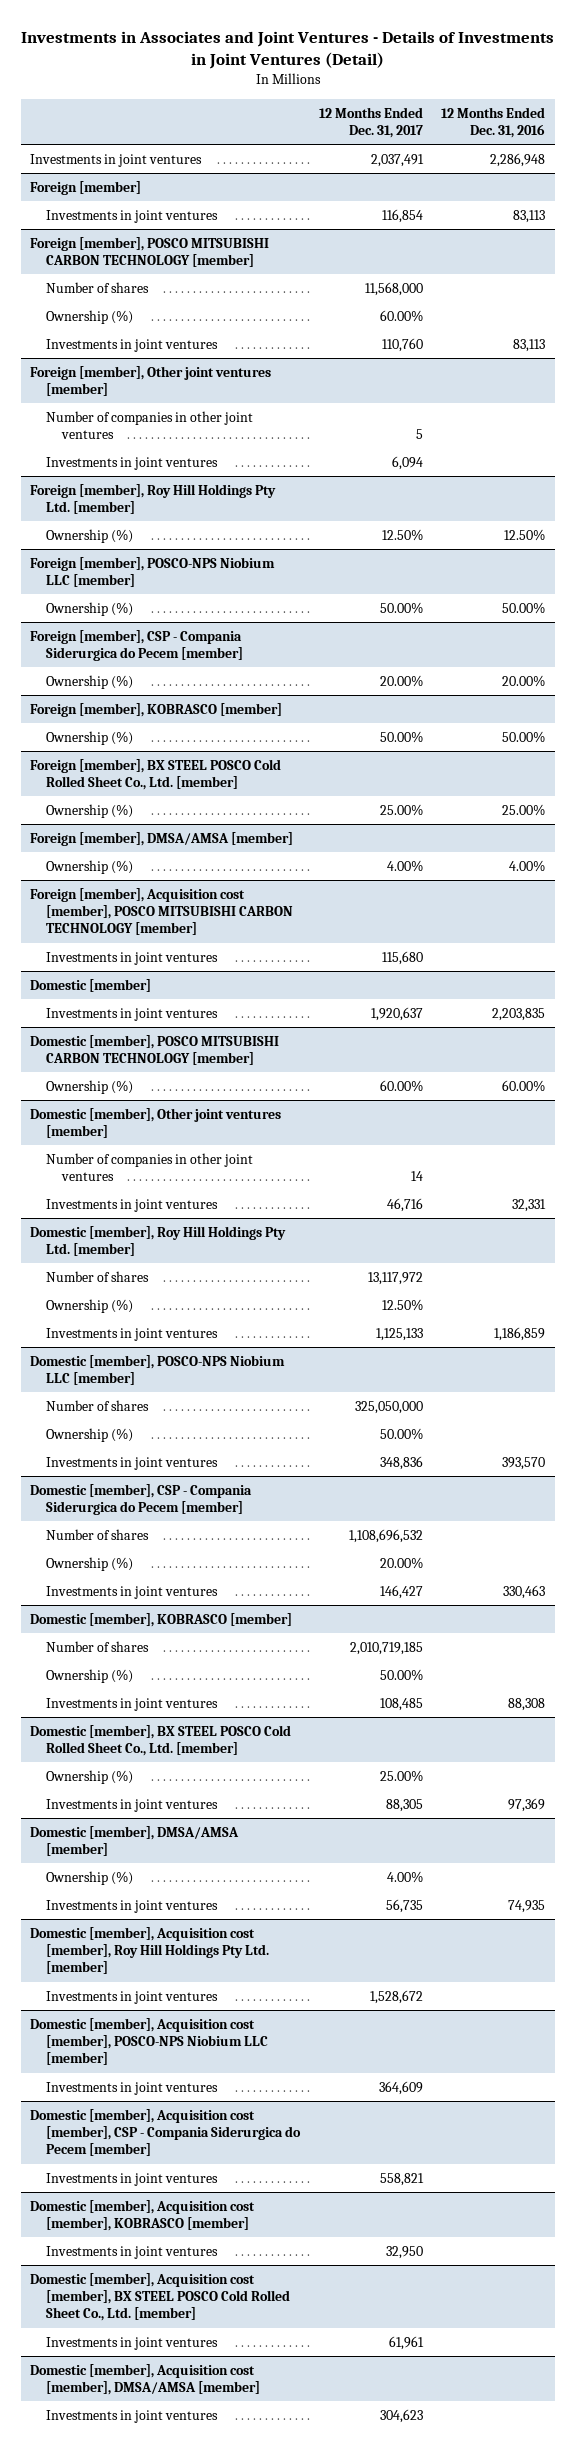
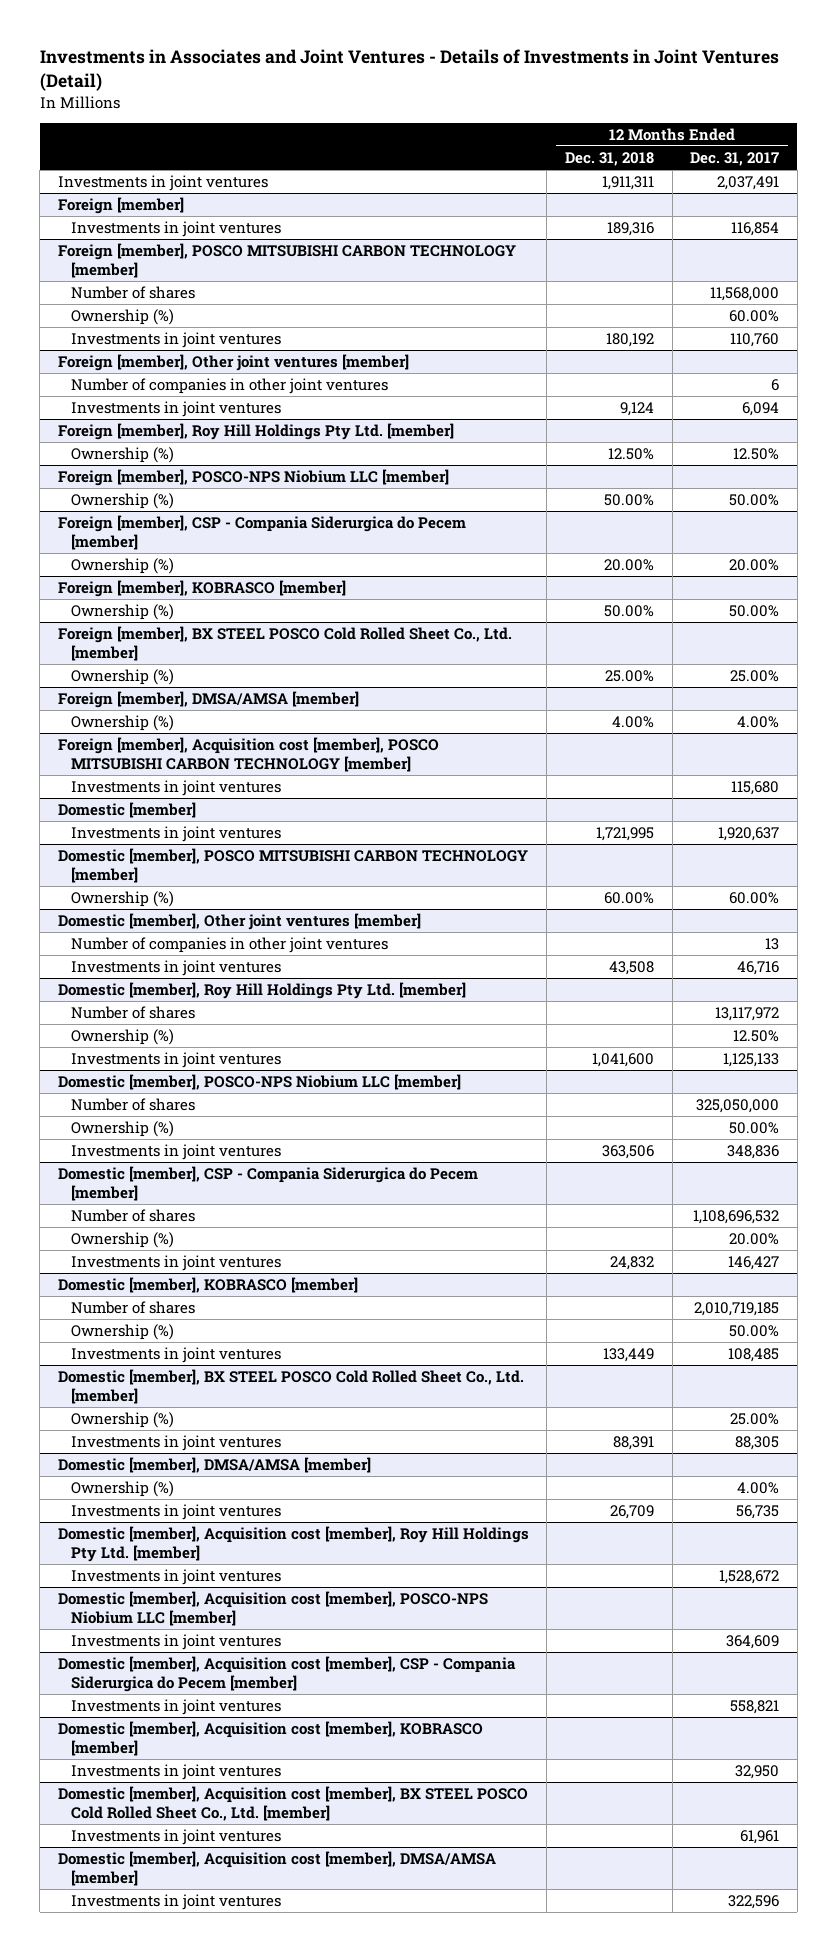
[441,106,546,138] 12 Months Ended Dec. 31, 2016 -> none
none -> [565,152,655,167] Dec. 31, 2018
[415,429,423,440] 5 -> [771,379,780,392] 6
[410,1171,423,1182] 14 -> [765,938,780,951] 13
[379,2408,423,2423] 304,623 -> [728,1895,780,1910] 322,596

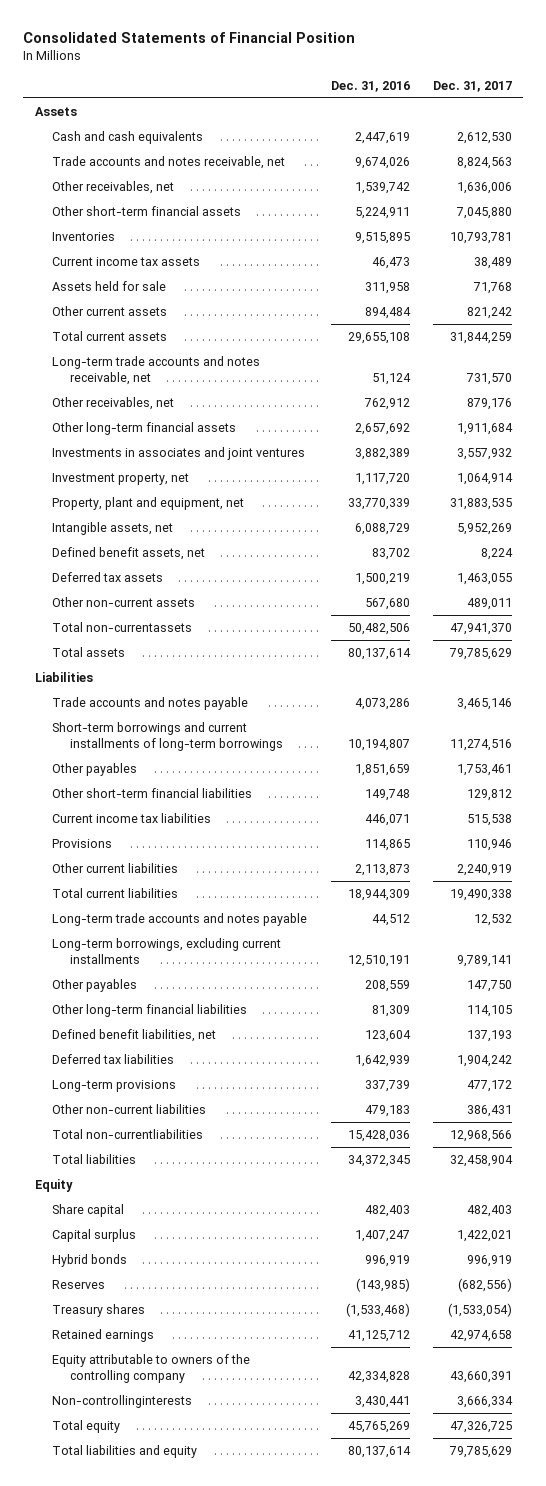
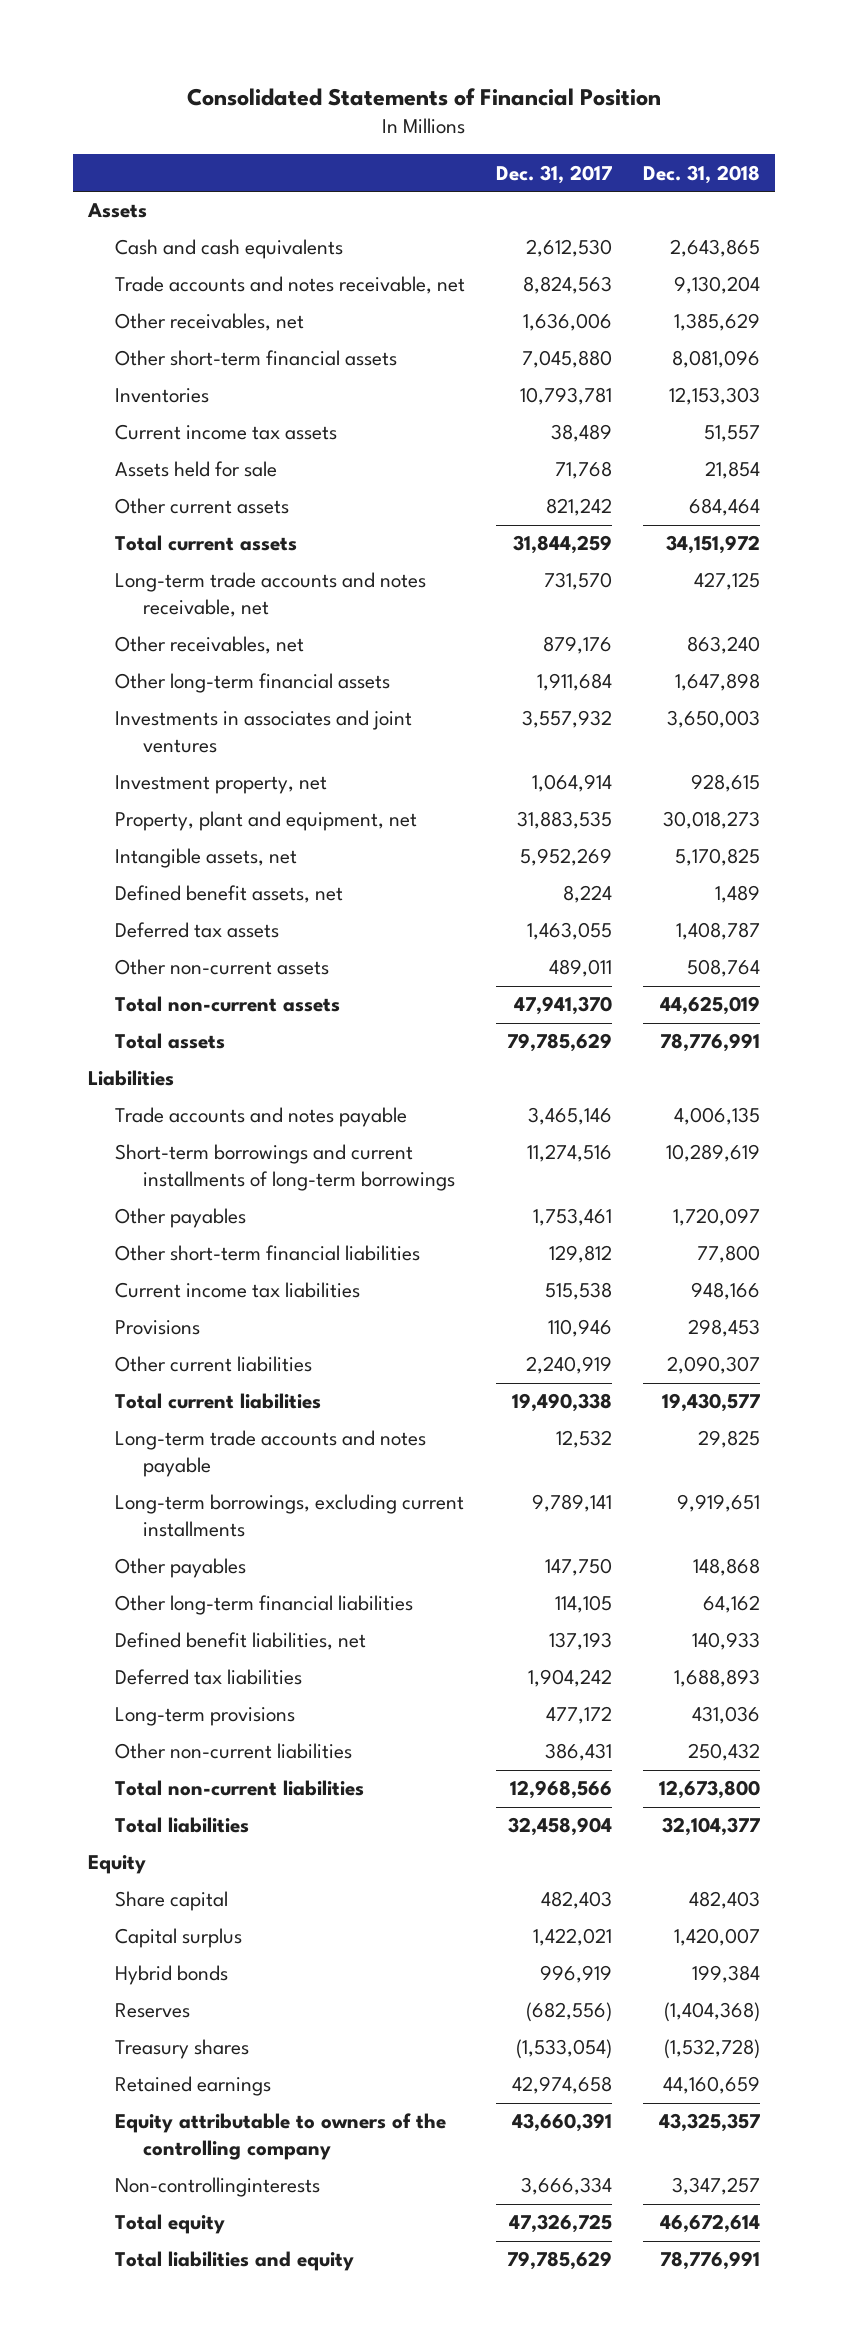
[330,80,410,92] Dec. 31, 2016 -> none
none -> [643,164,761,184] Dec. 31, 2018
[52,622,193,633] Total non-currentassets -> [115,996,341,1013] Total non-current assets
[52,1129,204,1140] Total non-currentliabilities -> [115,1780,365,1797] Total non-current liabilities

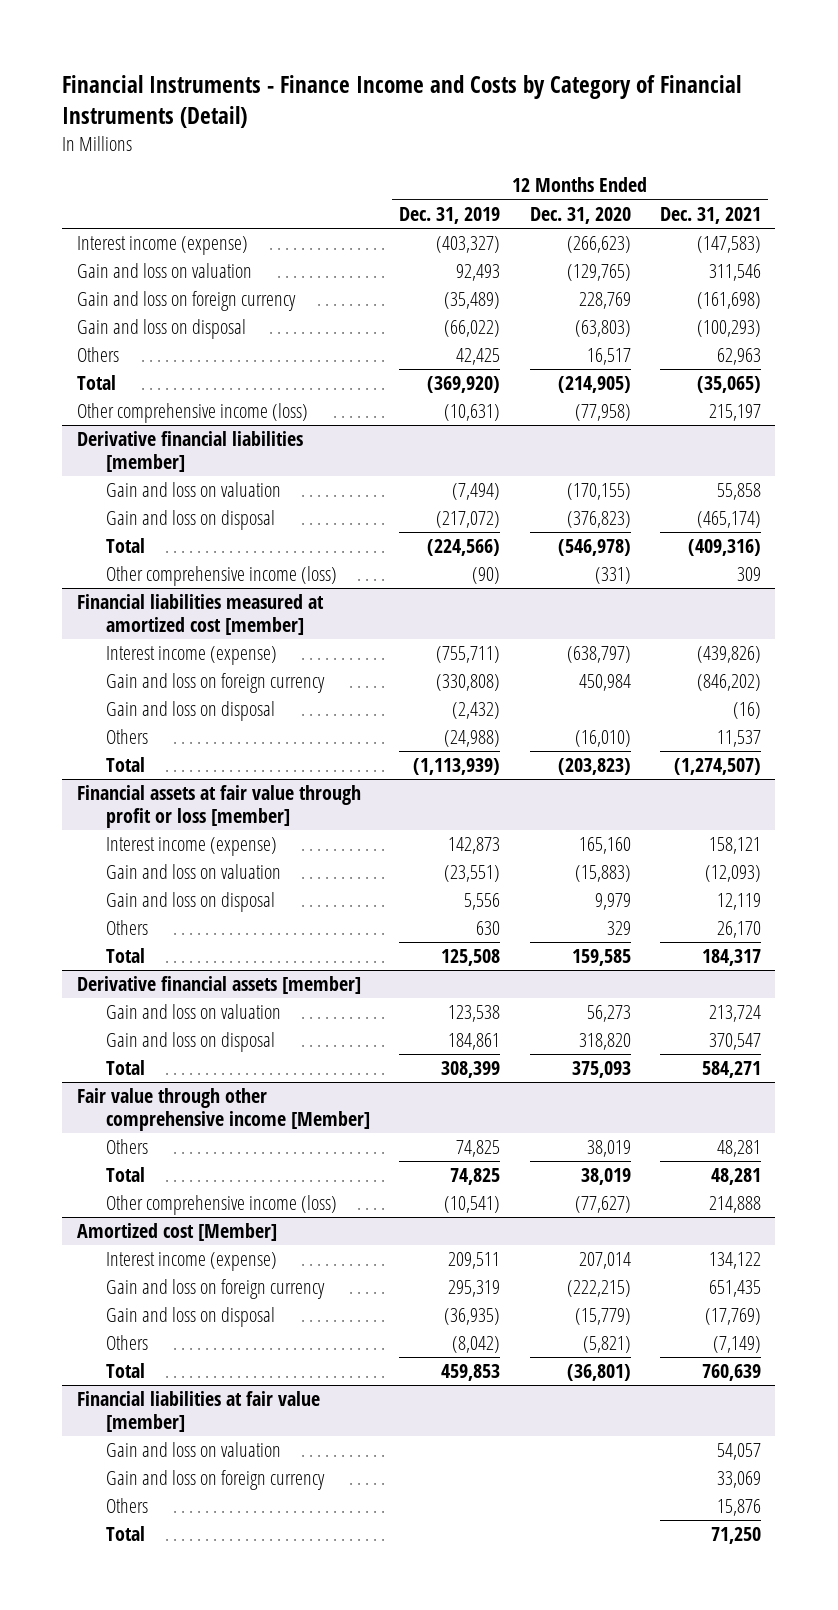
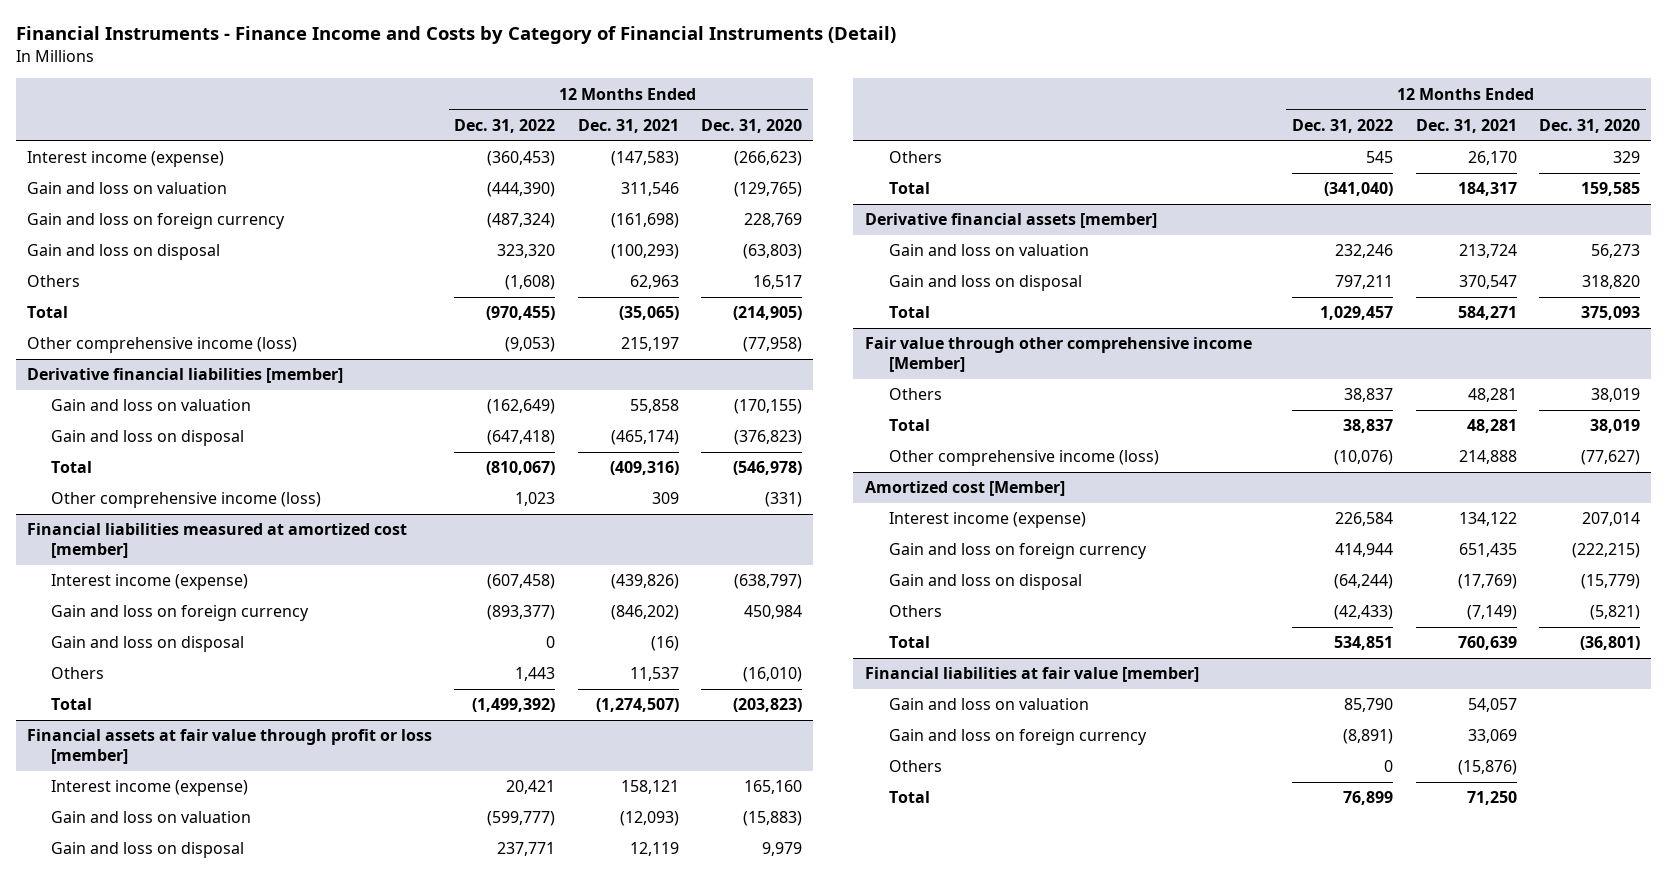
[399,206,501,224] Dec. 31, 2019 -> none
none -> [454,118,556,133] Dec. 31, 2022
[716,1499,761,1517] 15,876 -> [1457,760,1517,776] (15,876)

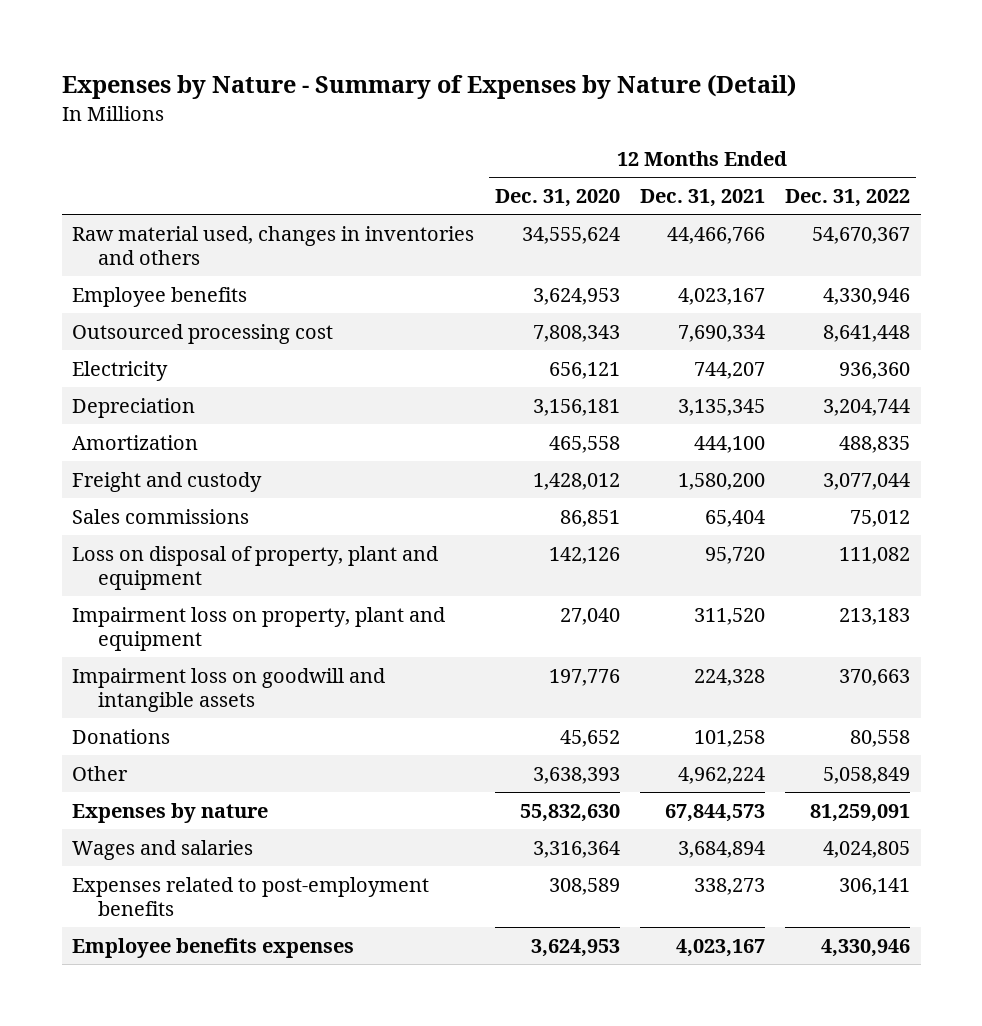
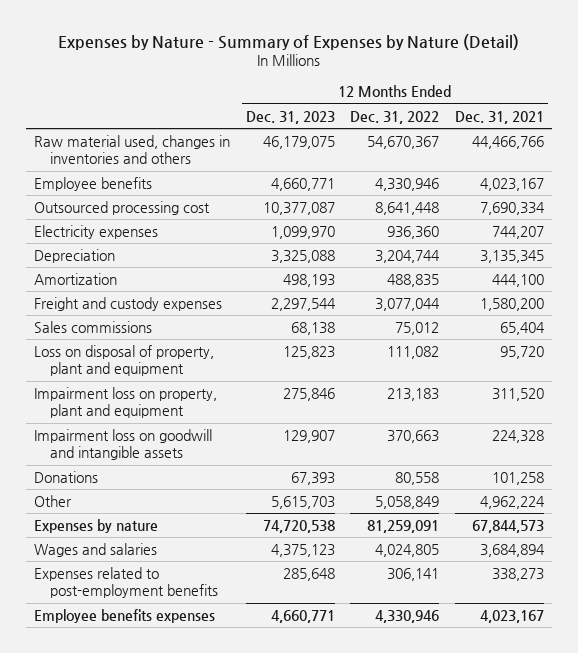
[494,189,620,208] Dec. 31, 2020 -> none
none -> [245,110,335,124] Dec. 31, 2023
[72,360,169,381] Electricity -> [33,225,158,240] Electricity expenses
[72,471,263,492] Freight and custody -> [33,297,222,312] Freight and custody expenses

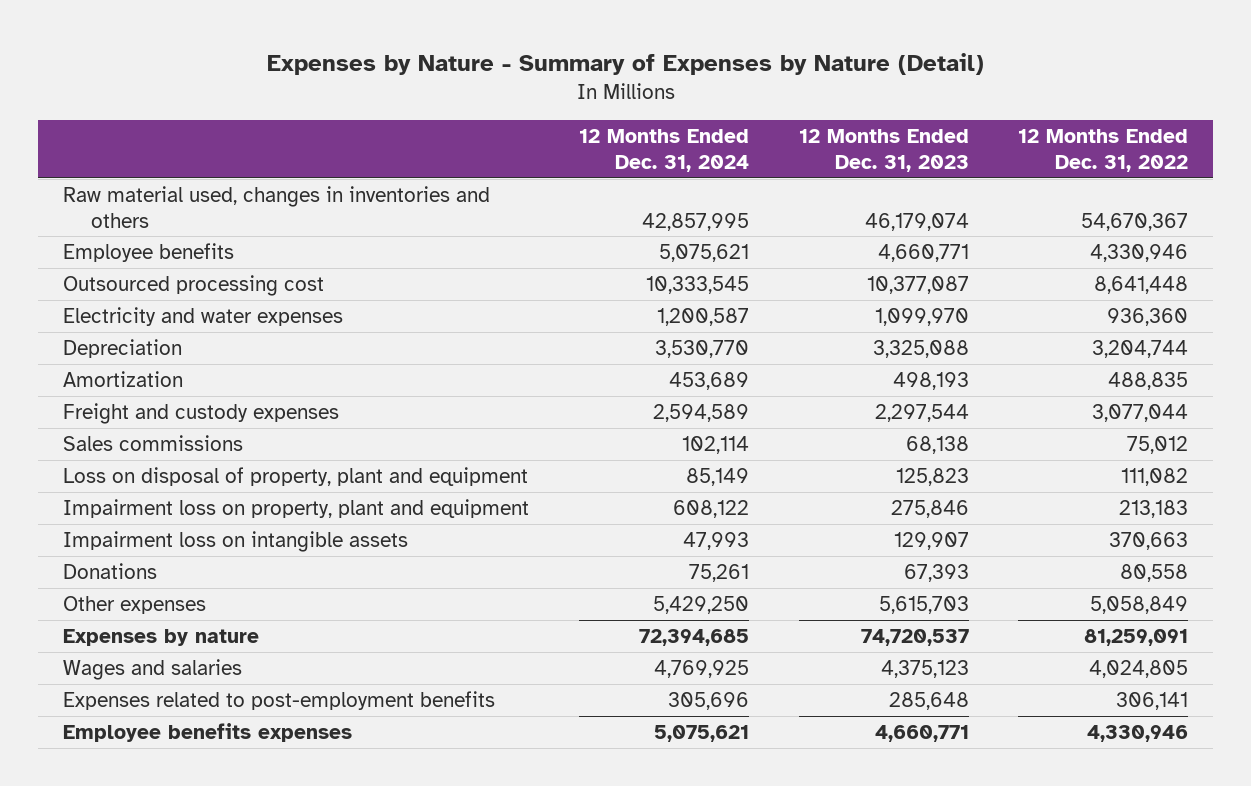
[455,110,545,124] Dec. 31, 2021 -> none
none -> [578,129,749,172] 12 Months Ended Dec. 31, 2024
[262,136,335,150] 46,179,075 -> [864,212,969,231] 46,179,074
[33,225,158,240] Electricity expenses -> [63,307,344,327] Electricity and water expenses
[33,429,212,461] Impairment loss on goodwill and intangible assets -> [63,531,409,553] Impairment loss on intangible assets
[33,495,72,508] Other -> [63,596,207,615] Other expenses
[262,520,335,534] 74,720,538 -> [860,629,969,647] 74,720,537

